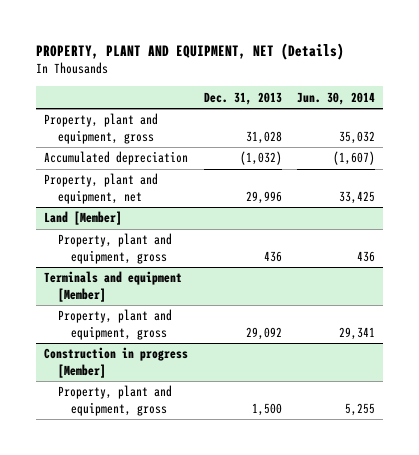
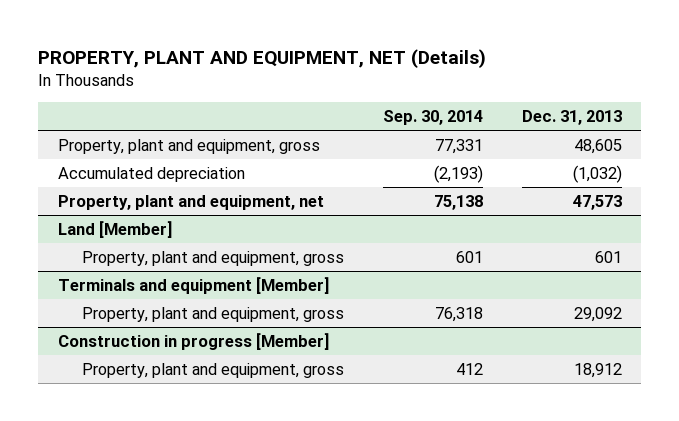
[297,91,376,105] Jun. 30, 2014 -> none
none -> [382,110,483,126] Sep. 30, 2014
[245,130,282,144] 31,028 -> [573,138,622,154] 48,605
[245,190,282,204] 29,996 -> [572,194,622,210] 47,573
[263,250,282,262] 436 -> [594,250,622,263] 601
[251,402,282,416] 1,500 -> [573,362,622,378] 18,912

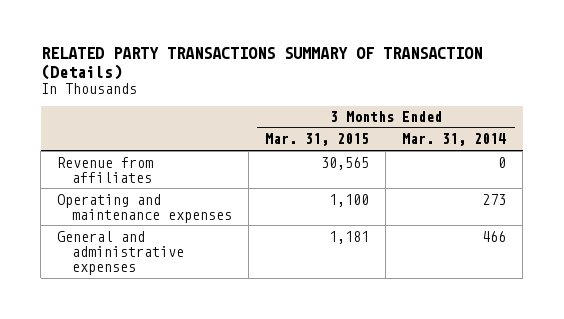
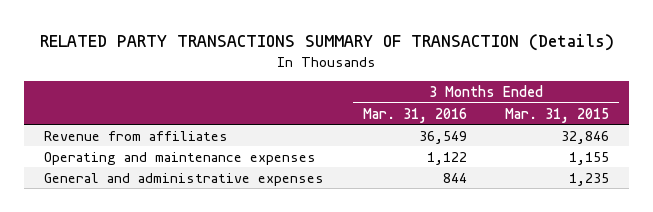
[402,133,507,147] Mar. 31, 2014 -> none
none -> [362,107,467,123] Mar. 31, 2016
[321,156,370,170] 30,565 -> [561,130,610,144] 32,846
[329,193,370,207] 1,100 -> [569,151,610,165] 1,155
[329,230,370,244] 1,181 -> [569,172,610,186] 1,235

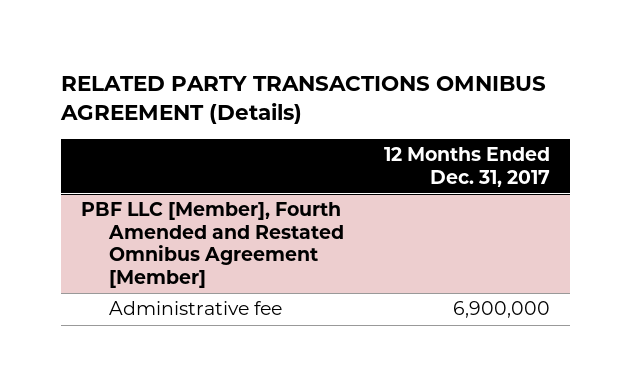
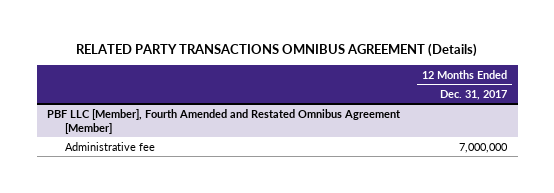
[452,301,550,319] 6,900,000 -> [459,142,509,153] 7,000,000

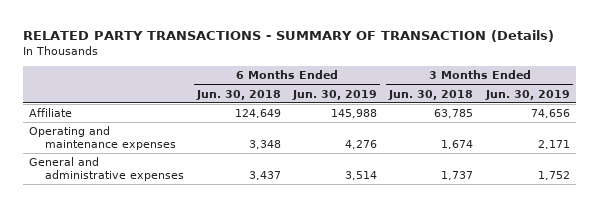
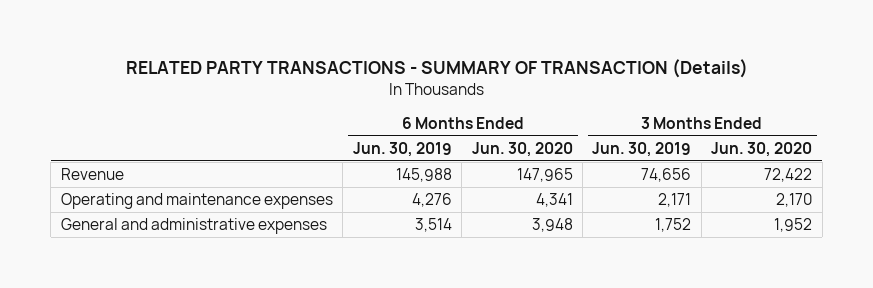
[195,89,281,100] Jun. 30, 2018 -> none
[388,89,474,100] Jun. 30, 2018 -> none
none -> [471,141,573,157] Jun. 30, 2020
none -> [711,141,813,157] Jun. 30, 2020
[29,108,73,118] Affiliate -> [60,168,124,181] Revenue

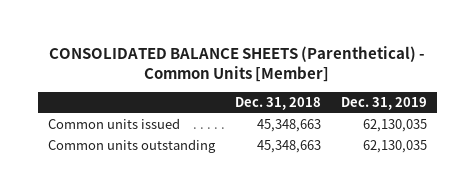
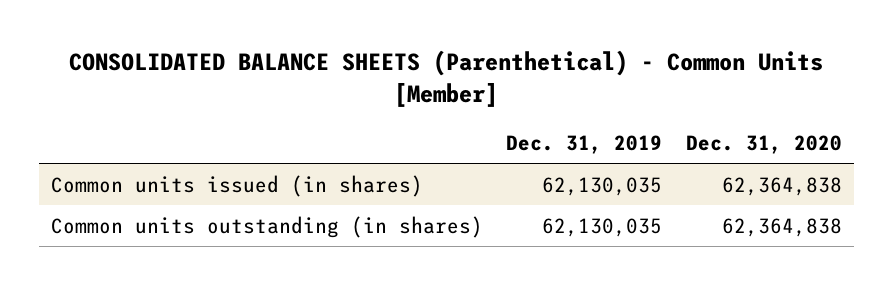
[234,97,321,111] Dec. 31, 2018 -> none
none -> [686,135,843,155] Dec. 31, 2020
[48,118,181,130] Common units issued -> [50,174,423,197] Common units issued (in shares)
[48,139,217,154] Common units outstanding -> [50,215,483,238] Common units outstanding (in shares)

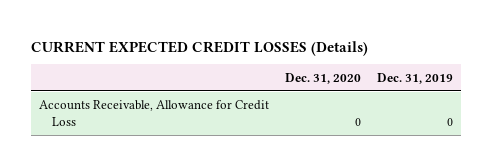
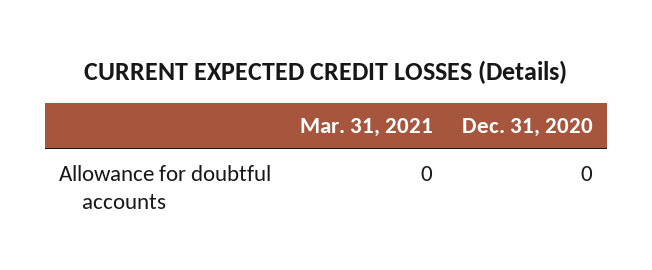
[376,72,453,84] Dec. 31, 2019 -> none
none -> [299,118,433,138] Mar. 31, 2021
[39,100,270,127] Accounts Receivable, Allowance for Credit Loss -> [59,164,272,210] Allowance for doubtful accounts

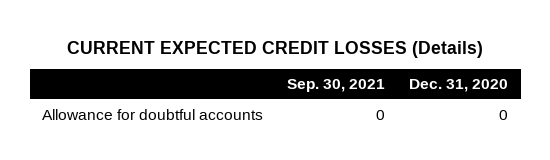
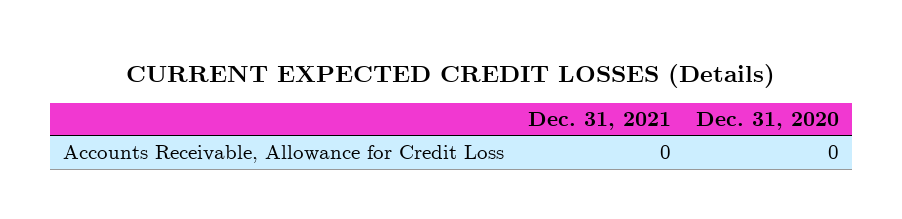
[287,79,386,93] Sep. 30, 2021 -> none
none -> [528,112,672,131] Dec. 31, 2021
[41,109,263,121] Allowance for doubtful accounts -> [62,145,504,164] Accounts Receivable, Allowance for Credit Loss

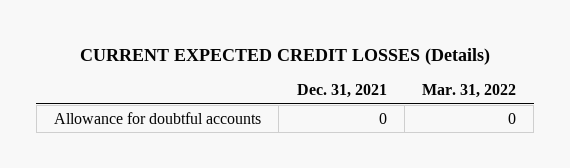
[696,112,840,131] Dec. 31, 2020 -> none
none -> [422,84,517,99] Mar. 31, 2022
[62,145,504,164] Accounts Receivable, Allowance for Credit Loss -> [53,111,261,124] Allowance for doubtful accounts

